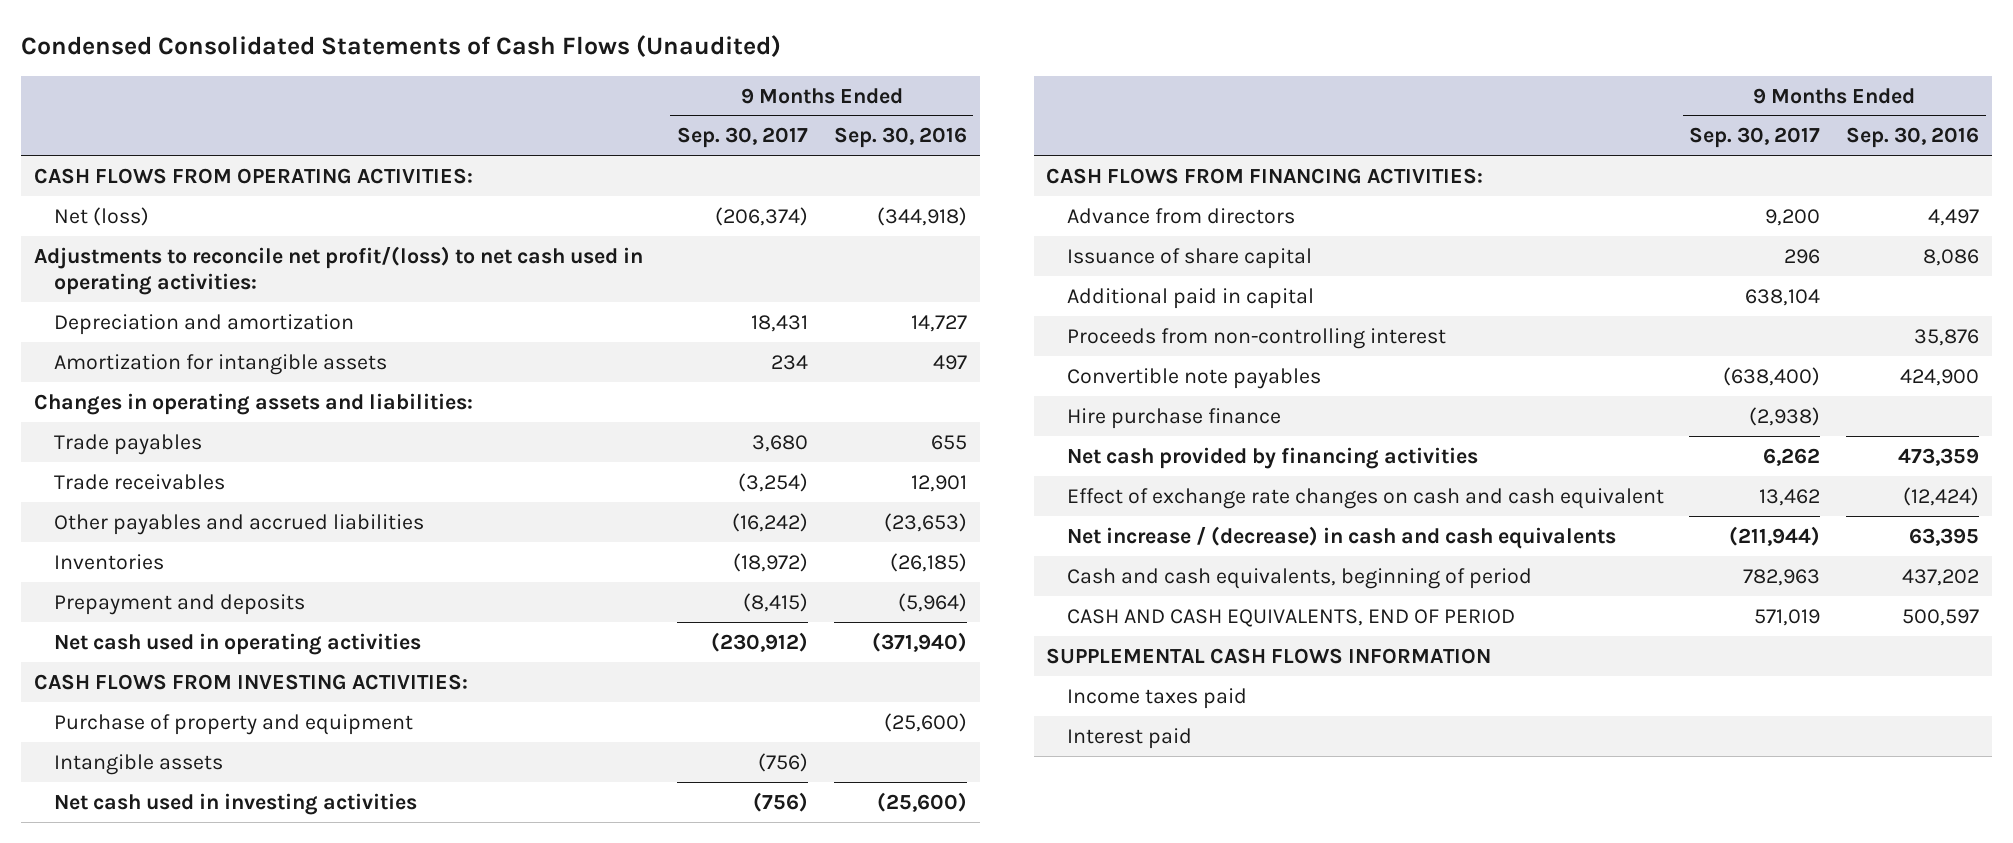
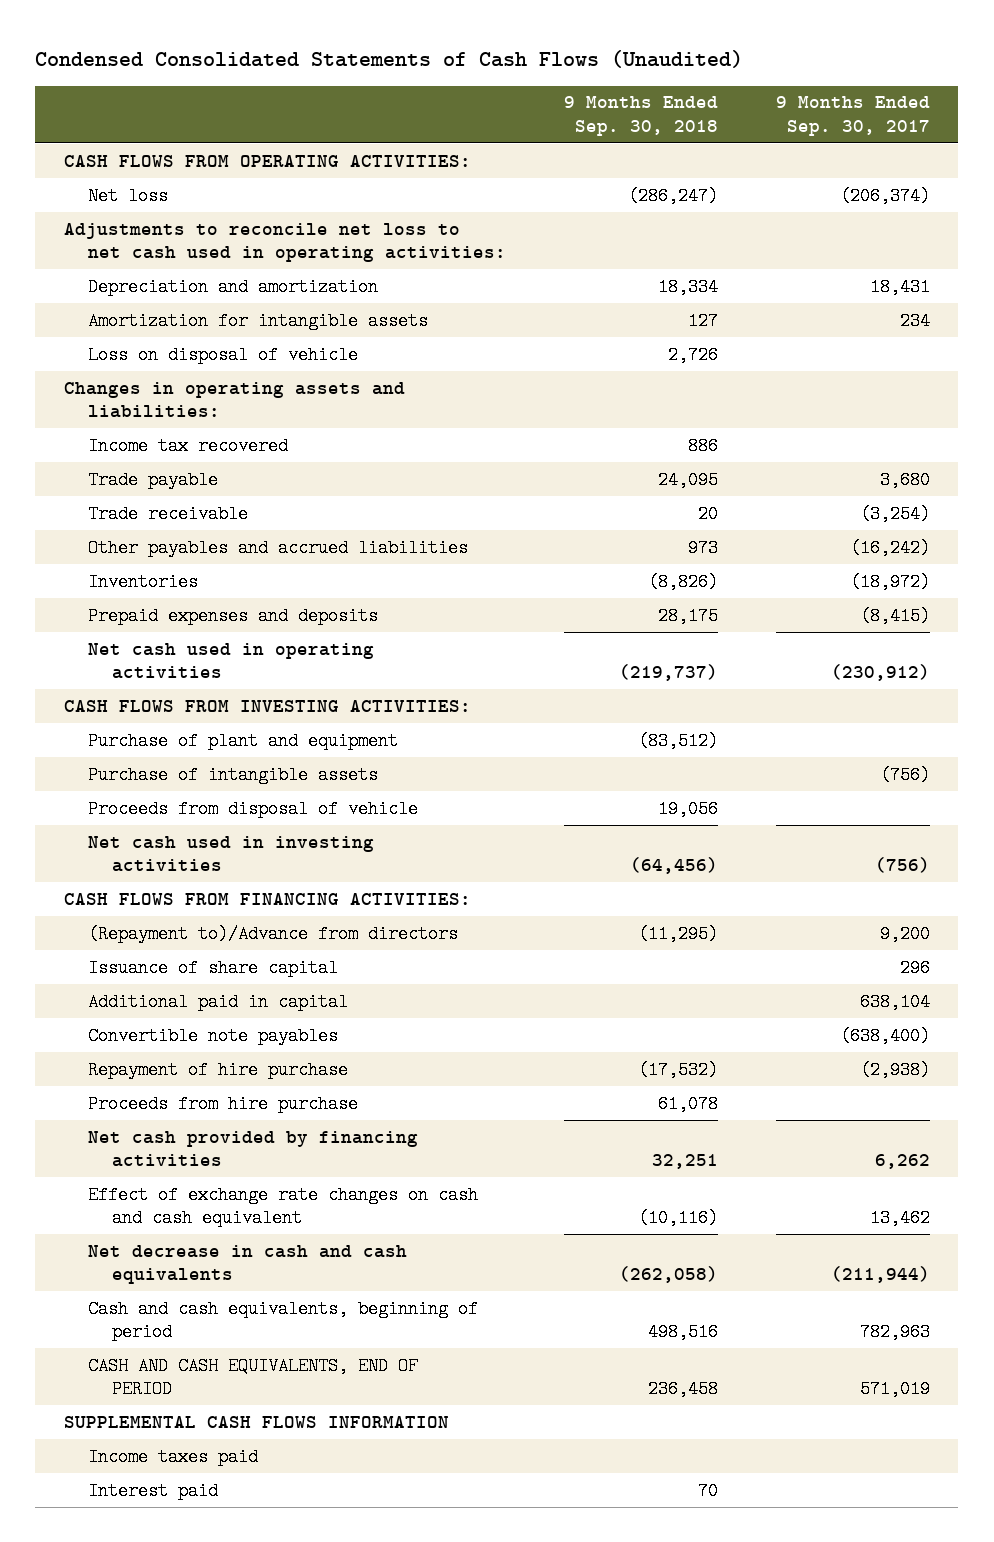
[833,127,967,149] Sep. 30, 2016 -> none
none -> [563,96,718,136] 9 Months Ended Sep. 30, 2018
[53,206,149,226] Net (loss) -> [88,186,169,205] Net loss
[33,245,643,296] Adjustments to reconcile net profit/(loss) to net cash used in operating activities: -> [64,222,507,263] Adjustments to reconcile net loss to net cash used in operating activities:
none -> [88,345,359,364] Loss on disposal of vehicle
none -> [88,436,289,455] Income tax recovered
[53,433,202,455] Trade payables -> [88,470,219,489] Trade payable
[53,473,225,490] Trade receivables -> [88,504,249,523] Trade receivable
[53,593,305,615] Prepayment and deposits -> [88,606,379,625] Prepaid expenses and deposits
[53,713,413,735] Purchase of property and equipment -> [88,731,399,750] Purchase of plant and equipment
[53,753,223,775] Intangible assets -> [88,765,379,784] Purchase of intangible assets
none -> [88,799,419,818] Proceeds from disposal of vehicle
[1066,207,1295,224] Advance from directors -> [88,924,459,943] (Repayment to)/Advance from directors
[1066,327,1446,349] Proceeds from non-controlling interest -> none
[1066,407,1281,429] Hire purchase finance -> [88,1060,349,1079] Repayment of hire purchase
none -> [88,1094,359,1113] Proceeds from hire purchase
[1066,525,1616,549] Net increase / (decrease) in cash and cash equivalents -> [88,1244,408,1285] Net decrease in cash and cash equivalents

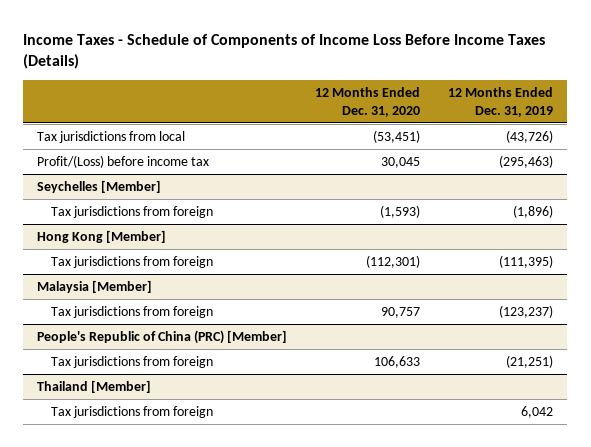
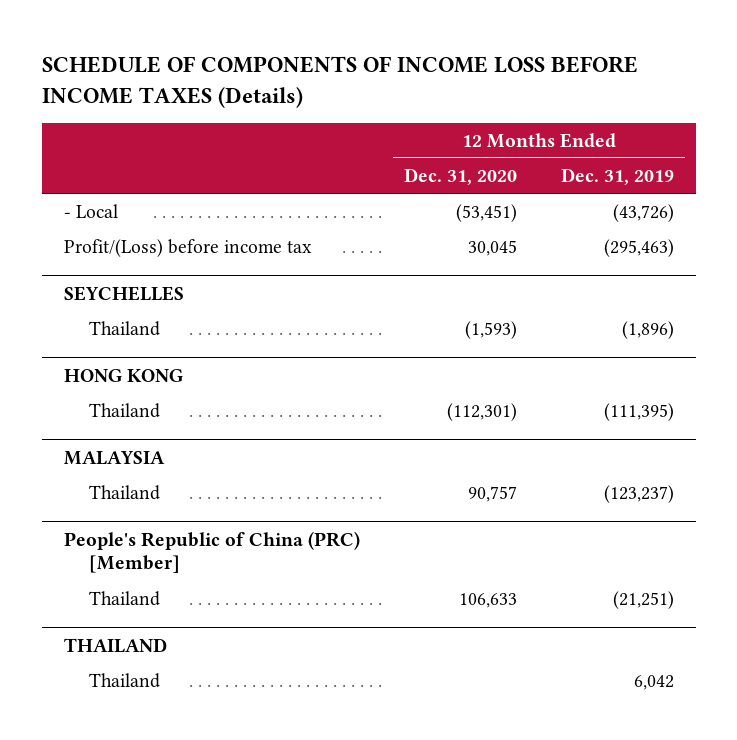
[23,33,546,70] Income Taxes - Schedule of Components of Income Loss Before Income Taxes (Details) -> [41,56,638,108] SCHEDULE OF COMPONENTS OF INCOME LOSS BEFORE INCOME TAXES (Details)
[37,130,186,143] Tax jurisdictions from local -> [63,204,118,219] - Local
[37,179,162,193] Seychelles [Member] -> [63,285,184,301] SEYCHELLES
[51,205,214,218] Tax jurisdictions from foreign -> [88,321,160,337] Thailand
[37,229,167,243] Hong Kong [Member] -> [63,368,183,382] HONG KONG
[51,255,214,268] Tax jurisdictions from foreign -> [88,403,160,419] Thailand
[37,279,153,293] Malaysia [Member] -> [63,450,165,465] MALAYSIA
[51,305,214,318] Tax jurisdictions from foreign -> [88,485,160,501] Thailand
[51,355,214,368] Tax jurisdictions from foreign -> [88,591,160,607] Thailand
[37,379,152,393] Thailand [Member] -> [63,637,167,653] THAILAND
[51,405,214,418] Tax jurisdictions from foreign -> [88,673,160,689] Thailand

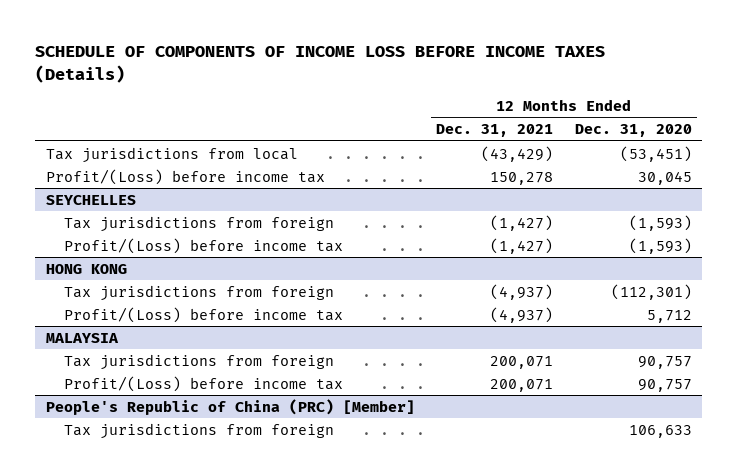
[560,167,674,185] Dec. 31, 2019 -> none
none -> [436,124,554,138] Dec. 31, 2021
[63,204,118,219] - Local -> [45,146,298,163] Tax jurisdictions from local
[88,321,160,337] Thailand -> [64,215,335,232] Tax jurisdictions from foreign
none -> [64,237,344,254] Profit/(Loss) before income tax
[88,403,160,419] Thailand -> [64,284,335,301] Tax jurisdictions from foreign
none -> [64,306,344,323] Profit/(Loss) before income tax
[88,485,160,501] Thailand -> [64,353,335,370] Tax jurisdictions from foreign
none -> [64,375,344,392] Profit/(Loss) before income tax
[63,637,167,653] THAILAND -> none
[88,673,160,689] Thailand -> none
[88,591,160,607] Thailand -> [64,422,335,439] Tax jurisdictions from foreign

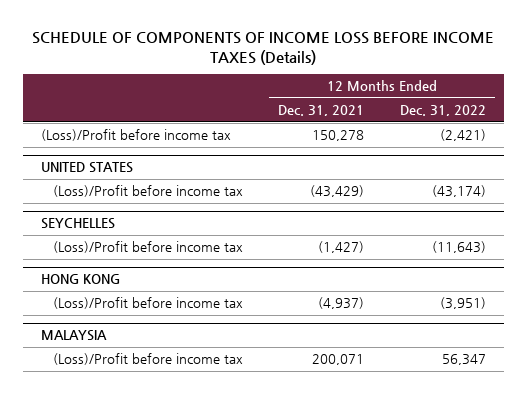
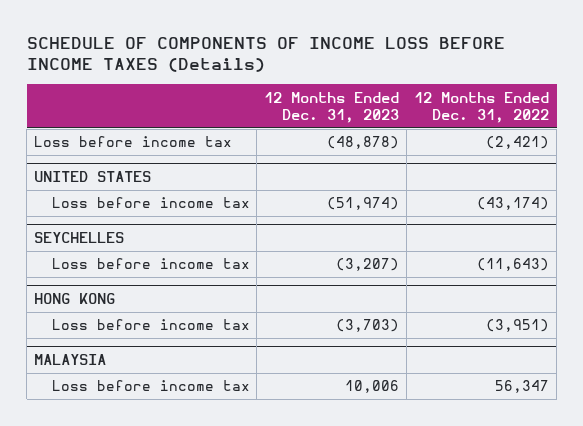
[278,105,365,117] Dec. 31, 2021 -> none
none -> [264,91,400,124] 12 Months Ended Dec. 31, 2023
[40,129,231,142] (Loss)/Profit before income tax -> [34,136,233,148] Loss before income tax
[52,185,243,198] (Loss)/Profit before income tax -> [51,197,250,209] Loss before income tax
[52,241,243,254] (Loss)/Profit before income tax -> [51,258,250,270] Loss before income tax
[52,297,243,310] (Loss)/Profit before income tax -> [51,319,250,331] Loss before income tax
[52,353,243,366] (Loss)/Profit before income tax -> [51,380,250,392] Loss before income tax

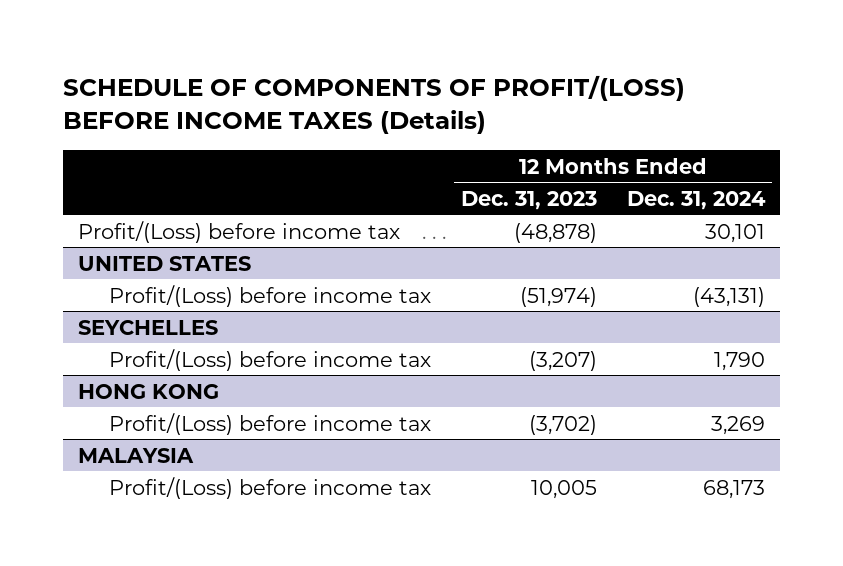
[26,36,505,73] SCHEDULE OF COMPONENTS OF INCOME LOSS BEFORE INCOME TAXES (Details) -> [62,74,685,134] SCHEDULE OF COMPONENTS OF PROFIT/(LOSS) BEFORE INCOME TAXES (Details)
[414,91,550,124] 12 Months Ended Dec. 31, 2022 -> none
none -> [626,190,766,210] Dec. 31, 2024
[34,136,233,148] Loss before income tax -> [77,220,400,243] Profit/(Loss) before income tax
[51,197,250,209] Loss before income tax -> [109,284,432,307] Profit/(Loss) before income tax
[51,258,250,270] Loss before income tax -> [109,348,432,371] Profit/(Loss) before income tax
[51,319,250,331] Loss before income tax -> [109,412,432,435] Profit/(Loss) before income tax
[336,319,400,333] (3,703) -> [529,414,598,435] (3,702)
[51,380,250,392] Loss before income tax -> [109,476,432,499] Profit/(Loss) before income tax
[345,380,400,394] 10,006 -> [531,479,598,499] 10,005

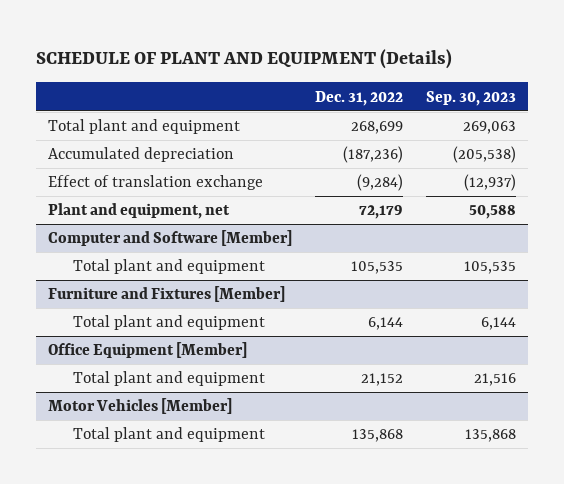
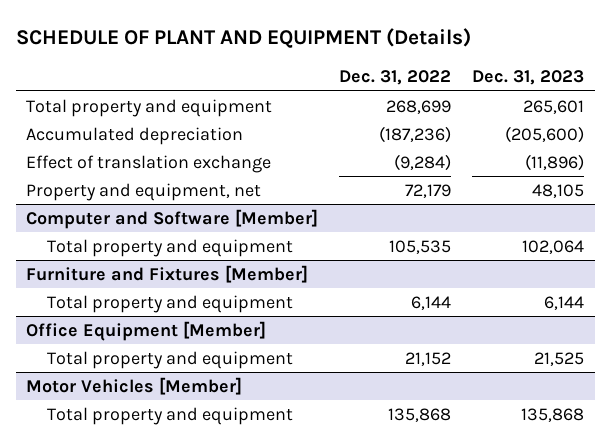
[426,90,517,106] Sep. 30, 2023 -> none
none -> [472,70,585,86] Dec. 31, 2023
[47,119,240,135] Total plant and equipment -> [26,98,273,117] Total property and equipment
[47,203,230,220] Plant and equipment, net -> [26,182,262,201] Property and equipment, net
[72,259,265,275] Total plant and equipment -> [46,238,293,257] Total property and equipment
[72,315,265,331] Total plant and equipment -> [46,294,293,313] Total property and equipment
[72,371,265,387] Total plant and equipment -> [46,350,293,369] Total property and equipment
[72,427,265,443] Total plant and equipment -> [46,406,293,425] Total property and equipment

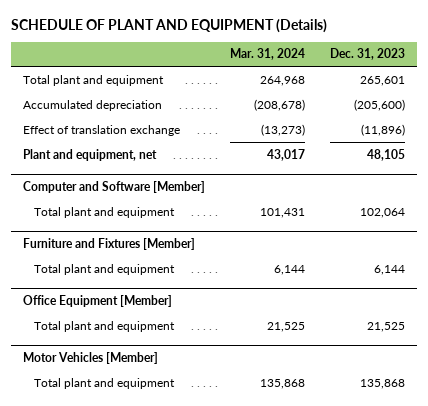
[339,70,452,86] Dec. 31, 2022 -> none
none -> [229,48,305,61] Mar. 31, 2024
[26,98,273,117] Total property and equipment -> [23,74,165,86] Total plant and equipment
[26,182,262,201] Property and equipment, net -> [23,148,158,161] Plant and equipment, net
[46,238,293,257] Total property and equipment -> [33,206,175,218] Total plant and equipment
[46,294,293,313] Total property and equipment -> [33,263,175,275] Total plant and equipment
[46,350,293,369] Total property and equipment -> [33,320,175,332] Total plant and equipment
[46,406,293,425] Total property and equipment -> [33,377,175,389] Total plant and equipment

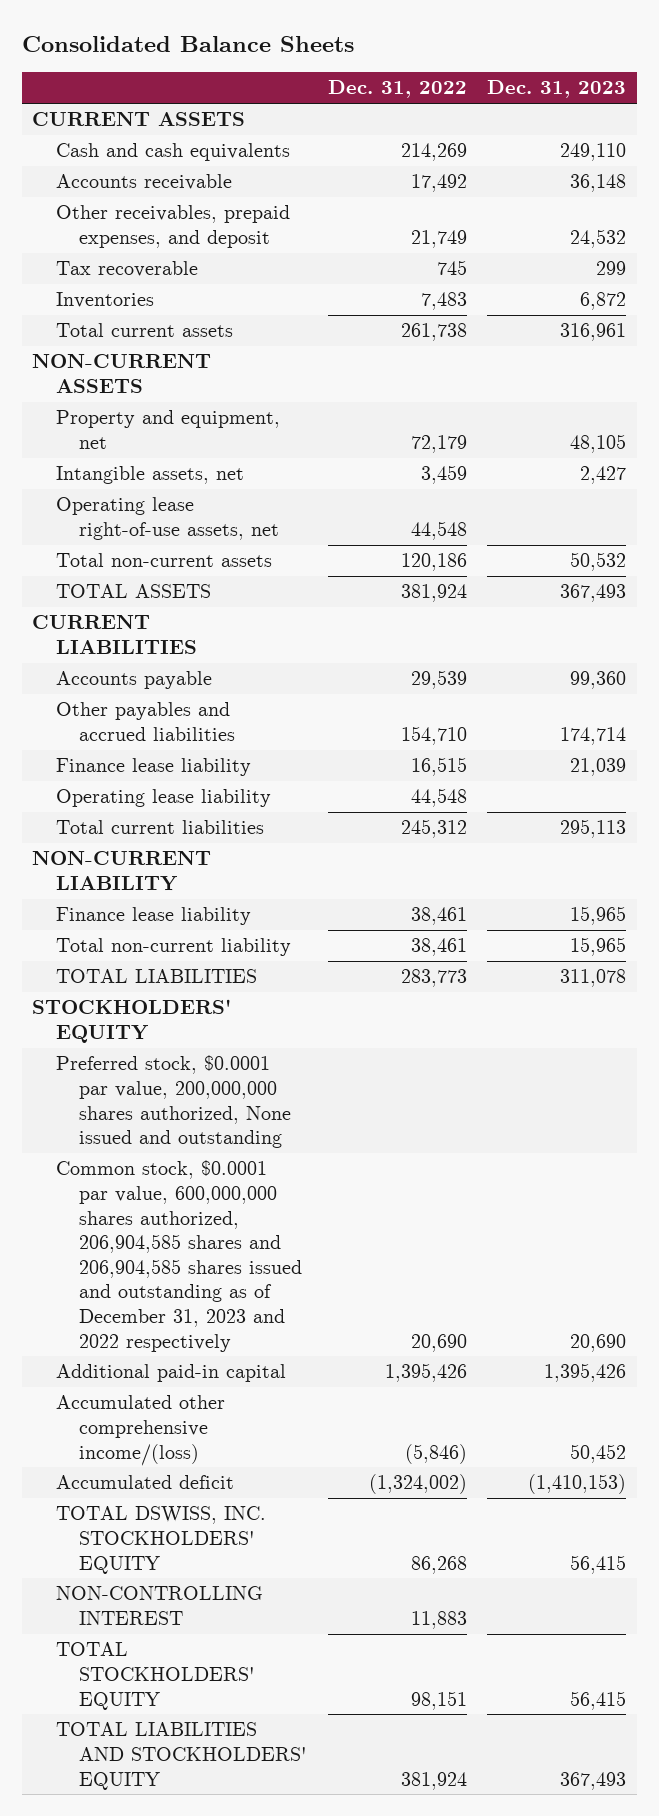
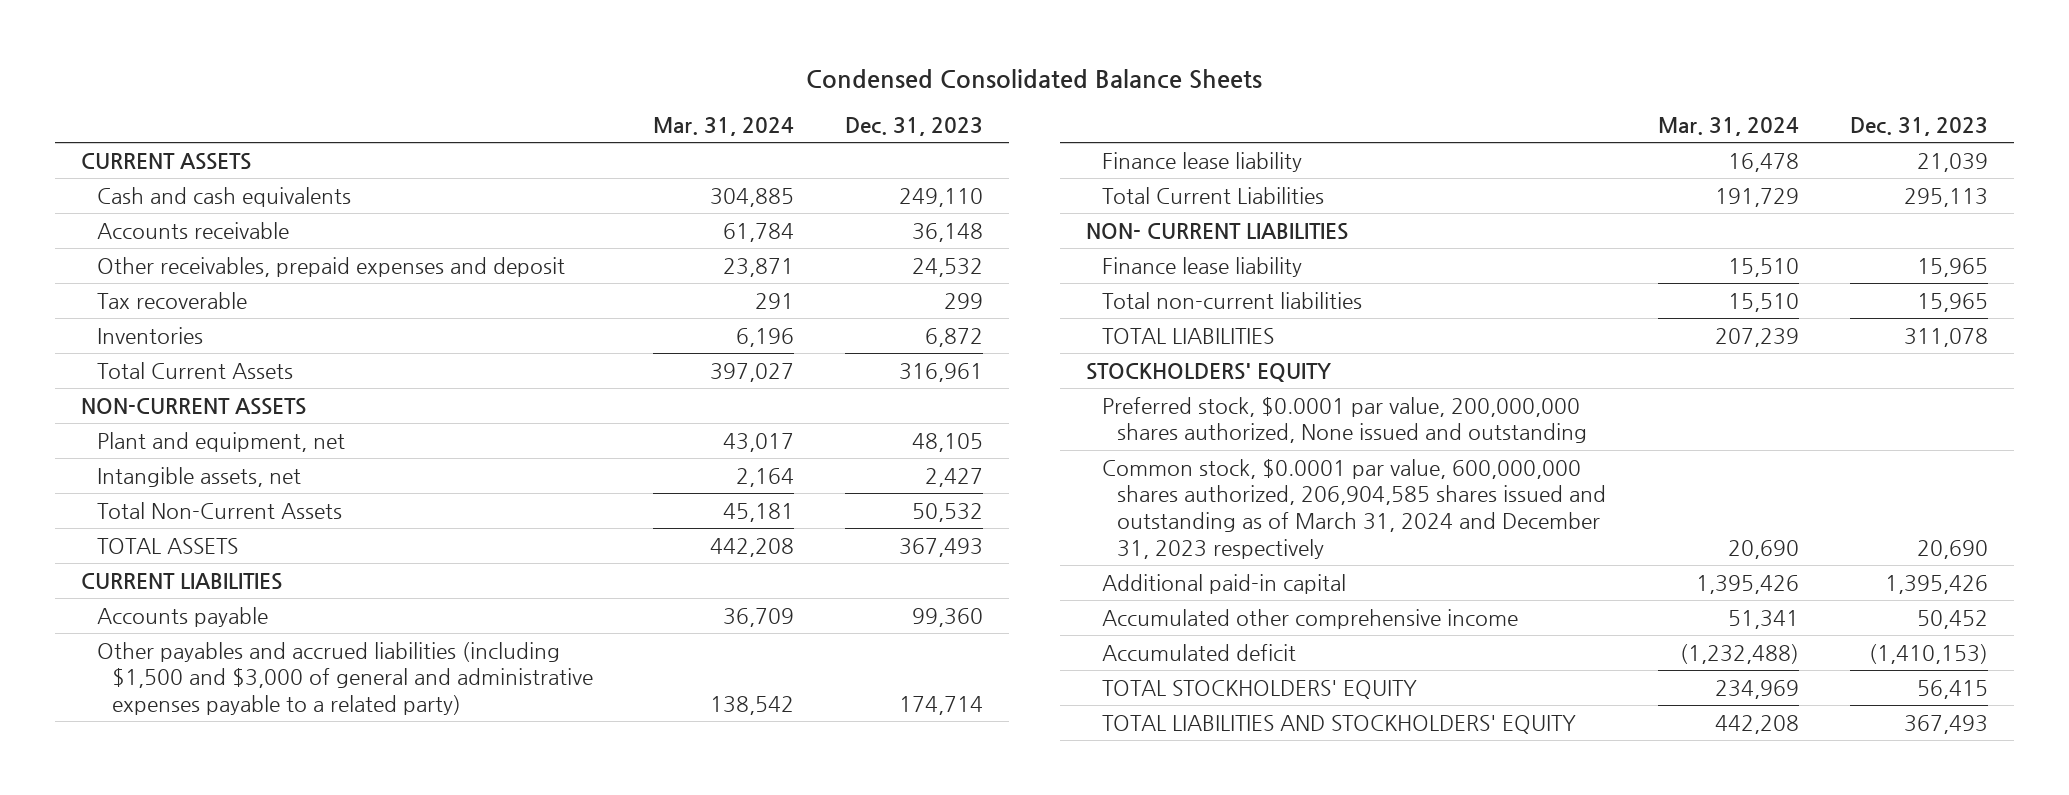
[21,36,354,53] Consolidated Balance Sheets -> [806,69,1263,90] Condensed Consolidated Balance Sheets
[327,80,467,99] Dec. 31, 2022 -> none
none -> [652,117,794,137] Mar. 31, 2024
[55,205,290,248] Other receivables, prepaid expenses, and deposit -> [96,256,565,277] Other receivables, prepaid expenses and deposit
[55,323,233,338] Total current assets -> [96,361,293,379] Total Current Assets
[55,410,280,449] Property and equipment, net -> [96,431,345,452] Plant and equipment, net
[55,497,279,540] Operating lease right-of-use assets, net -> none
[55,553,272,568] Total non-current assets -> [96,501,342,519] Total Non-Current Assets
[55,702,235,741] Other payables and accrued liabilities -> [96,641,594,715] Other payables and accrued liabilities (including $1,500 and $3,000 of general and administrative expenses payable to a related party)
[55,789,271,808] Operating lease liability -> none
[55,820,264,835] Total current liabilities -> [1101,186,1324,204] Total Current Liabilities
[32,851,212,891] NON-CURRENT LIABILITY -> [1085,222,1348,240] NON- CURRENT LIABILITIES
[55,938,291,957] Total non-current liability -> [1101,291,1362,309] Total non-current liabilities
[55,1160,302,1352] Common stock, $0.0001 par value, 600,000,000 shares authorized, 206,904,585 shares and 206,904,585 shares issued and outstanding as of December 31, 2023 and 2022 respectively -> [1101,458,1607,559] Common stock, $0.0001 par value, 600,000,000 shares authorized, 206,904,585 shares issued and outstanding as of March 31, 2024 and December 31, 2023 respectively
[55,1395,225,1466] Accumulated other comprehensive income/(loss) -> [1101,608,1518,629] Accumulated other comprehensive income
[55,1506,266,1574] TOTAL DSWISS, INC. STOCKHOLDERS' EQUITY -> none
[55,1586,263,1625] NON-CONTROLLING INTEREST -> none

